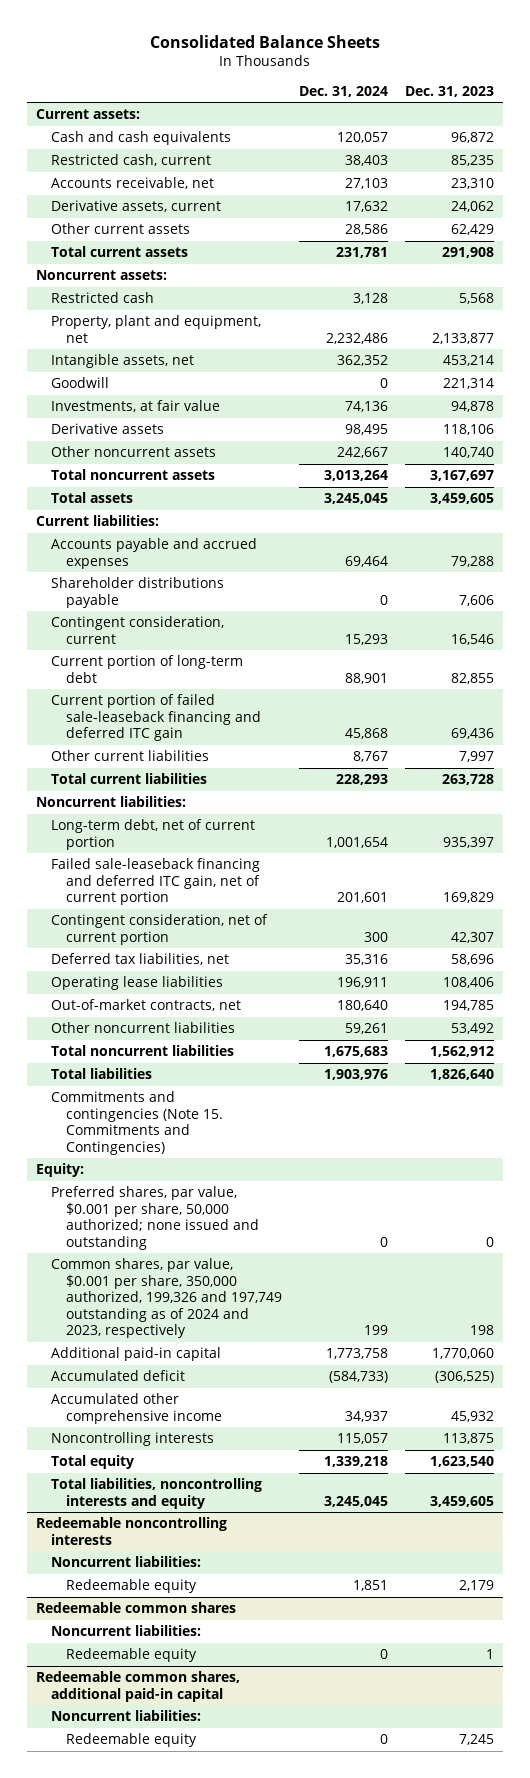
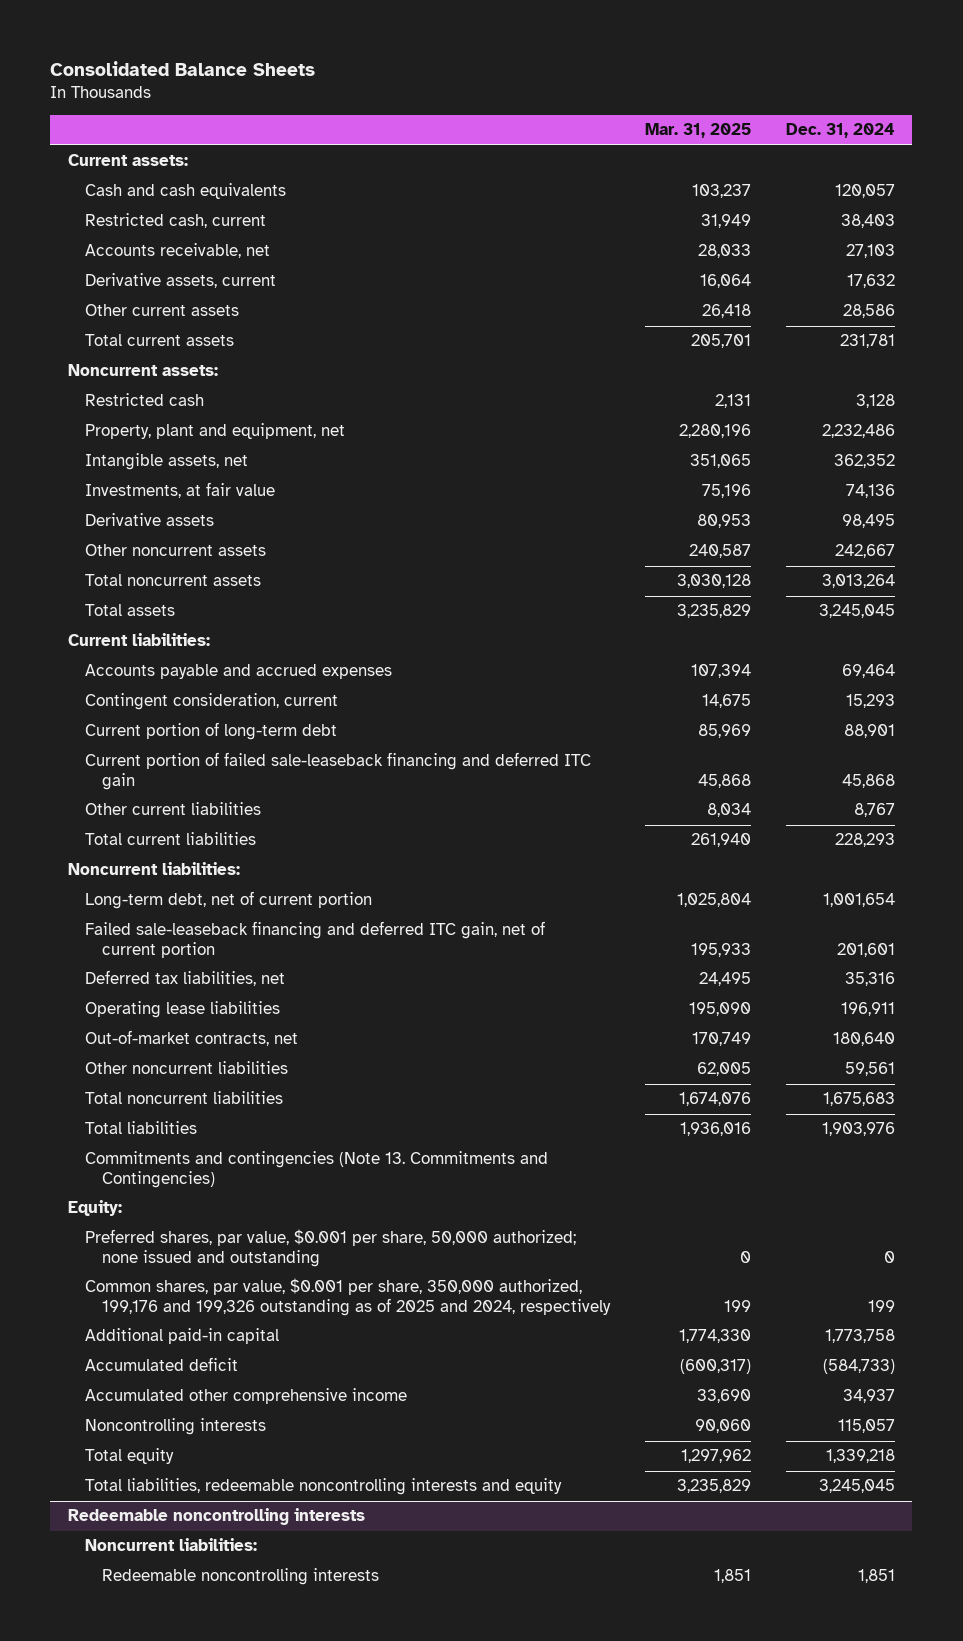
[405,85,495,97] Dec. 31, 2023 -> none
none -> [644,123,751,139] Mar. 31, 2025
[51,377,110,389] Goodwill -> none
[51,577,225,608] Shareholder distributions payable -> none
[51,914,269,945] Contingent consideration, net of current portion -> none
[345,1023,389,1035] 59,261 -> [844,1062,895,1077] 59,561
[51,1091,224,1155] Commitments and contingencies (Note 15. Commitments and Contingencies) -> [84,1151,548,1188] Commitments and contingencies (Note 13. Commitments and Contingencies)
[51,1258,283,1339] Common shares, par value, $0.001 per share, 350,000 authorized, 199,326 and 197,749 outstanding as of 2024 and 2023, respectively -> [84,1278,611,1316] Common shares, par value, $0.001 per share, 350,000 authorized, 199,176 and 199,326 outstanding as of 2025 and 2024, respectively
[51,1478,263,1509] Total liabilities, noncontrolling interests and equity -> [84,1478,562,1496] Total liabilities, redeemable noncontrolling interests and equity
[35,1602,236,1614] Redeemable common shares -> none
[51,1625,202,1637] Noncurrent liabilities: -> none
[66,1648,198,1663] Redeemable equity -> none
[35,1671,240,1702] Redeemable common shares, additional paid-in capital -> none
[51,1710,202,1722] Noncurrent liabilities: -> none
[66,1733,198,1748] Redeemable equity -> none
[66,1579,198,1594] Redeemable equity -> [101,1568,379,1586] Redeemable noncontrolling interests

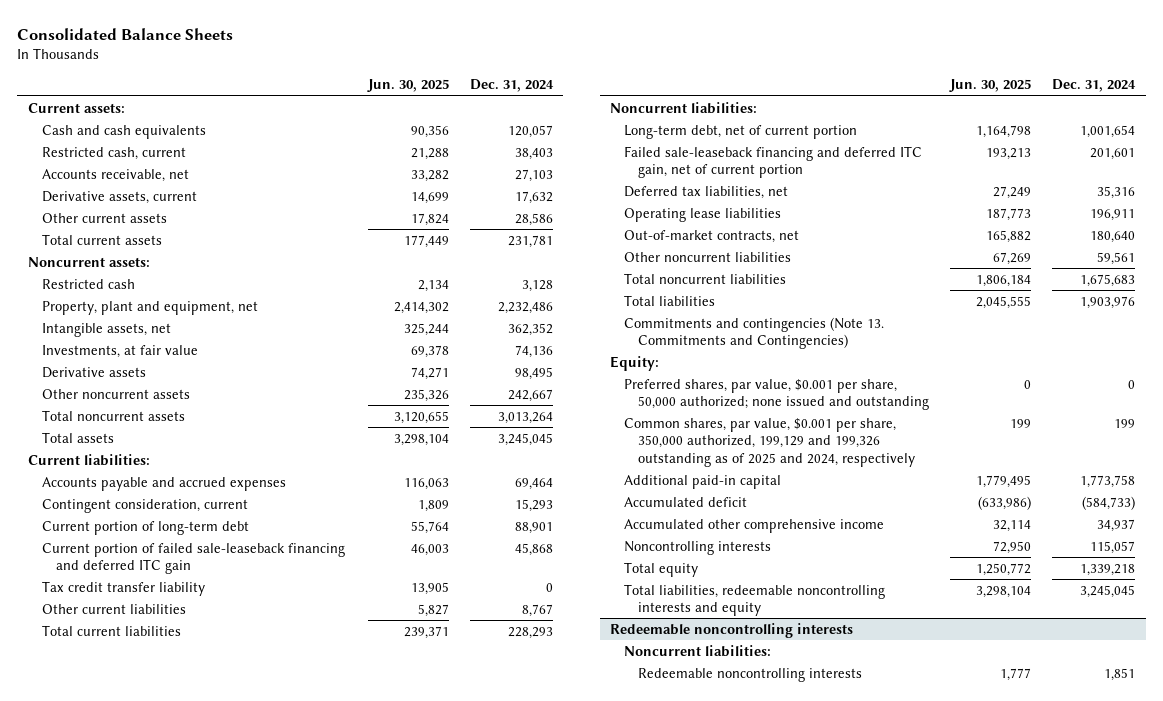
[644,123,751,139] Mar. 31, 2025 -> none
none -> [366,79,449,93] Jun. 30, 2025
none -> [41,580,205,596] Tax credit transfer liability
[84,1278,611,1316] Common shares, par value, $0.001 per share, 350,000 authorized, 199,176 and 199,326 outstanding as of 2025 and 2024, respectively -> [624,417,916,467] Common shares, par value, $0.001 per share, 350,000 authorized, 199,129 and 199,326 outstanding as of 2025 and 2024, respectively

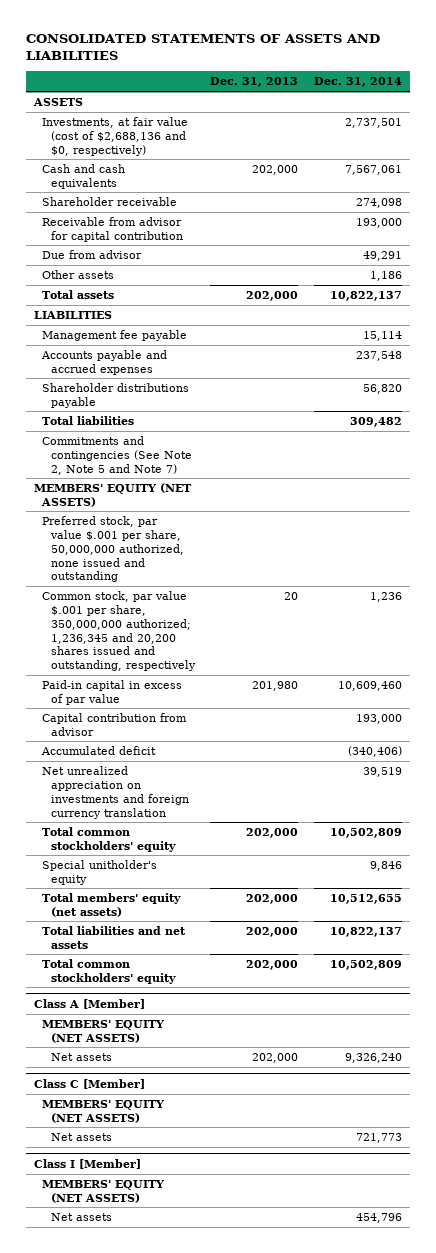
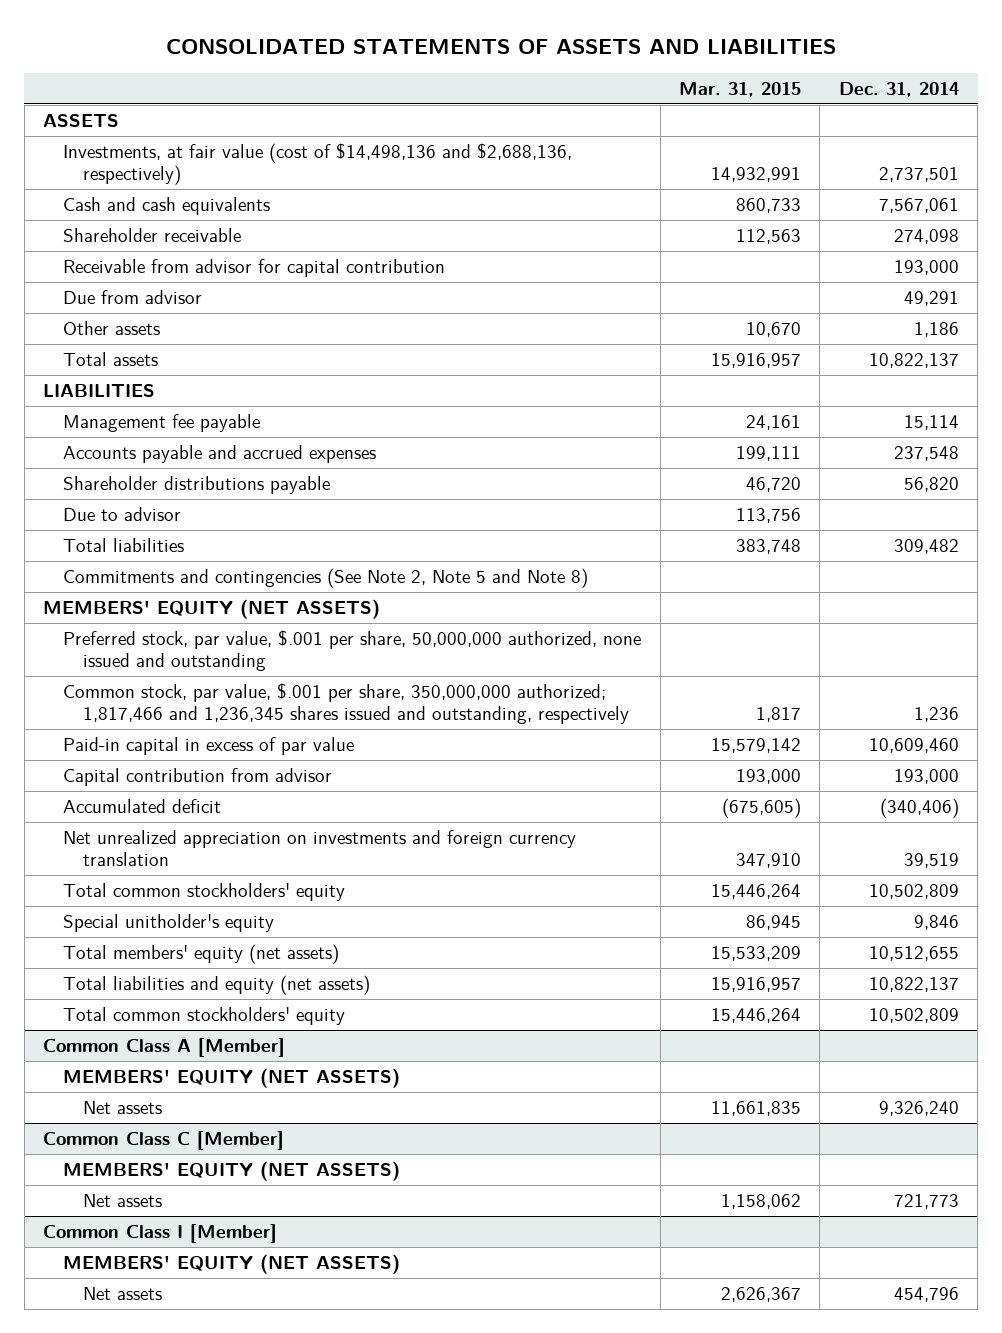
[210,77,299,88] Dec. 31, 2013 -> none
none -> [678,81,801,97] Mar. 31, 2015
[42,116,189,156] Investments, at fair value (cost of $2,688,136 and $0, respectively) -> [63,142,573,185] Investments, at fair value (cost of $14,498,136 and $2,688,136, respectively)
none -> [63,506,182,521] Due to advisor
[42,435,192,475] Commitments and contingencies (See Note 2, Note 5 and Note 7) -> [63,567,589,588] Commitments and contingencies (See Note 2, Note 5 and Note 8)
[42,515,184,583] Preferred stock, par value $.001 per share, 50,000,000 authorized, none issued and outstanding -> [63,629,642,671] Preferred stock, par value, $.001 per share, 50,000,000 authorized, none issued and outstanding
[42,590,196,672] Common stock, par value $.001 per share, 350,000,000 authorized; 1,236,345 and 20,200 shares issued and outstanding, respectively -> [63,682,630,724] Common stock, par value, $.001 per share, 350,000,000 authorized; 1,817,466 and 1,236,345 shares issued and outstanding, respectively
[42,925,187,949] Total liabilities and net assets -> [63,974,371,995] Total liabilities and equity (net assets)
[34,998,146,1009] Class A [Member] -> [43,1037,286,1057] Common Class A [Member]
[34,1078,146,1089] Class C [Member] -> [43,1130,285,1150] Common Class C [Member]
[34,1158,142,1169] Class I [Member] -> [43,1223,278,1243] Common Class I [Member]

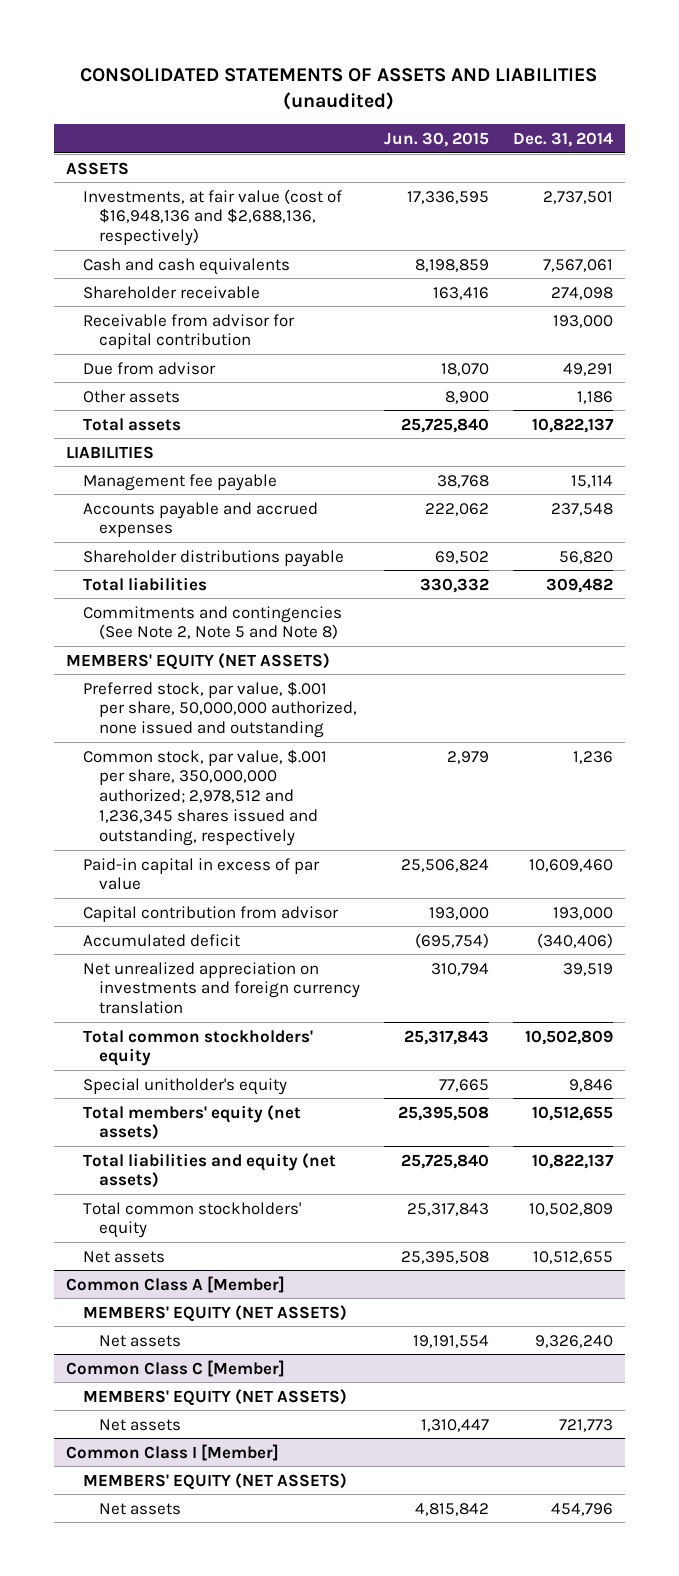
[165,38,836,54] CONSOLIDATED STATEMENTS OF ASSETS AND LIABILITIES -> [80,67,598,111] CONSOLIDATED STATEMENTS OF ASSETS AND LIABILITIES (unaudited)
[678,81,801,97] Mar. 31, 2015 -> none
none -> [383,131,489,147] Jun. 30, 2015
[63,142,573,185] Investments, at fair value (cost of $14,498,136 and $2,688,136, respectively) -> [82,188,342,247] Investments, at fair value (cost of $16,948,136 and $2,688,136, respectively)
[63,506,182,521] Due to advisor -> none
[63,682,630,724] Common stock, par value, $.001 per share, 350,000,000 authorized; 1,817,466 and 1,236,345 shares issued and outstanding, respectively -> [82,748,327,846] Common stock, par value, $.001 per share, 350,000,000 authorized; 2,978,512 and 1,236,345 shares issued and outstanding, respectively
none -> [82,1250,165,1263] Net assets

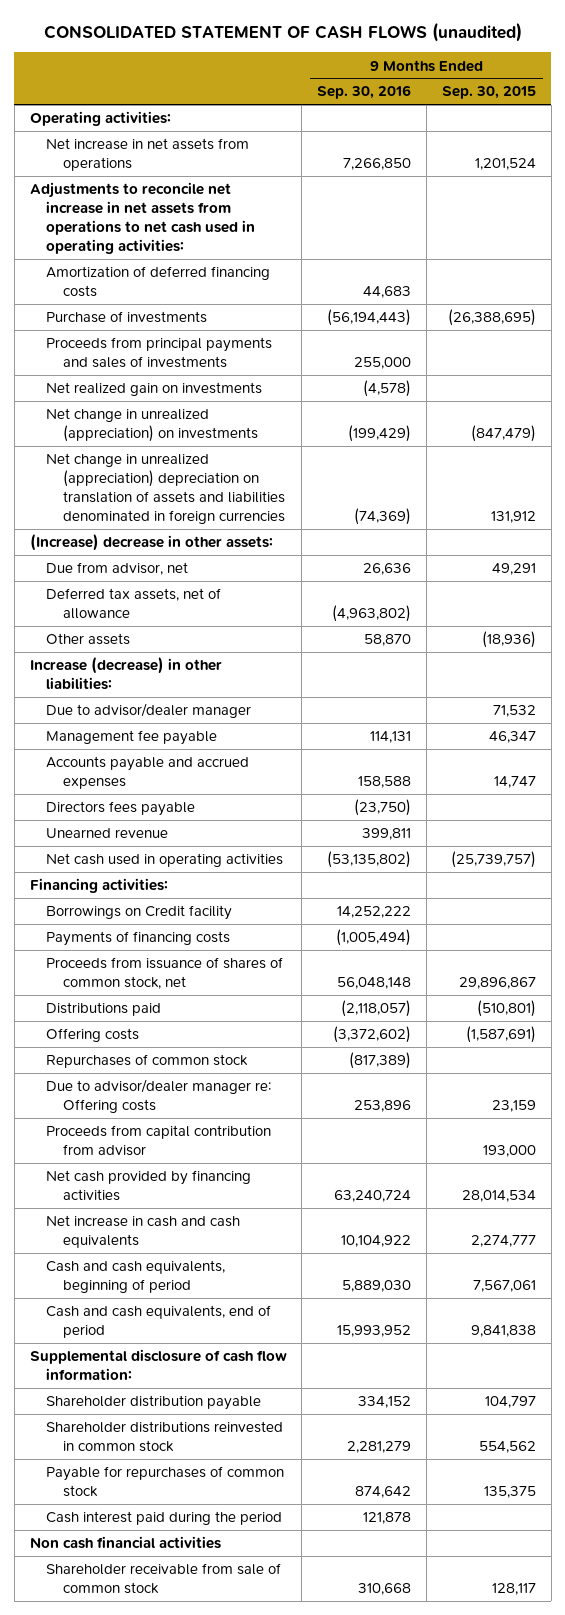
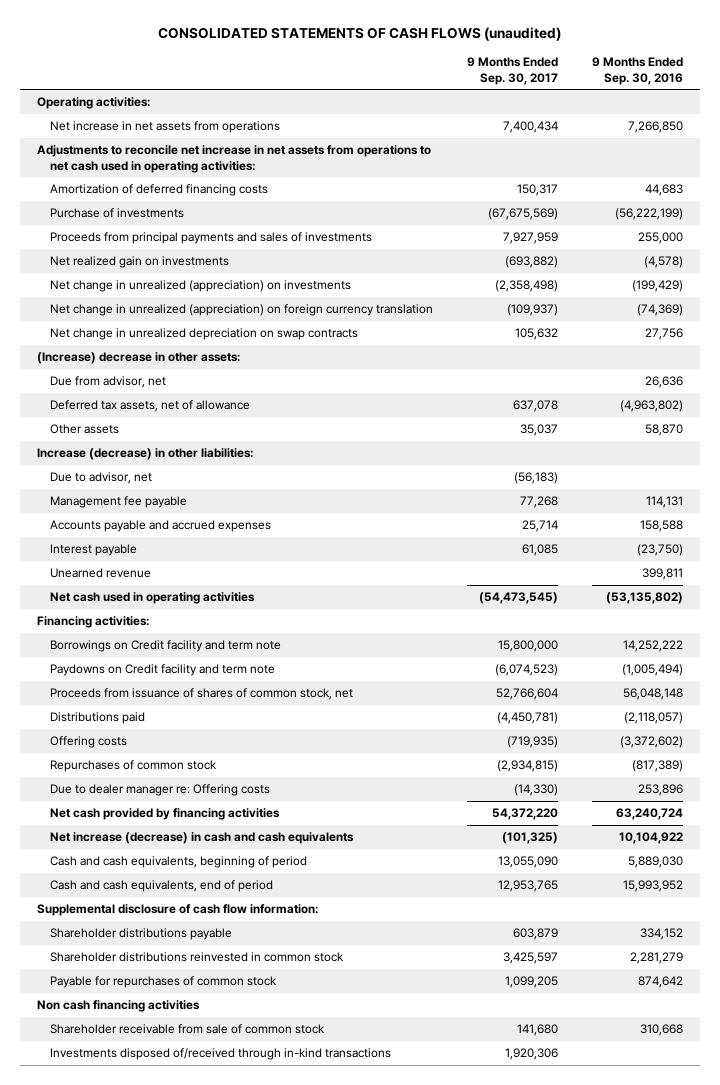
[43,21,522,42] CONSOLIDATED STATEMENT OF CASH FLOWS (unaudited) -> [157,27,561,42] CONSOLIDATED STATEMENTS OF CASH FLOWS (unaudited)
[441,86,536,100] Sep. 30, 2015 -> none
none -> [467,57,559,85] 9 Months Ended Sep. 30, 2017
[327,309,412,327] (56,194,443) -> [615,208,684,221] (56,222,199)
[46,453,285,525] Net change in unrealized (appreciation) depreciation on translation of assets and liabilities denominated in foreign currencies -> [50,304,434,317] Net change in unrealized (appreciation) on foreign currency translation
none -> [50,328,359,341] Net change in unrealized depreciation on swap contracts
[46,703,252,719] Due to advisor/dealer manager -> [50,472,153,485] Due to advisor, net
[46,801,196,817] Directors fees payable -> [50,544,138,557] Interest payable
[46,905,233,921] Borrowings on Credit facility -> [50,640,282,653] Borrowings on Credit facility and term note
[46,931,231,947] Payments of financing costs -> [50,664,276,677] Paydowns on Credit facility and term note
[46,1125,272,1157] Proceeds from capital contribution from advisor -> none
[46,1079,272,1114] Due to advisor/dealer manager re: Offering costs -> [50,784,271,797] Due to dealer manager re: Offering costs
[46,1215,241,1249] Net increase in cash and cash equivalents -> [50,832,355,845] Net increase (decrease) in cash and cash equivalents
[46,1395,262,1411] Shareholder distribution payable -> [50,928,233,941] Shareholder distributions payable
[46,1511,283,1526] Cash interest paid during the period -> none
[29,1536,221,1550] Non cash financial activities -> [36,1000,200,1013] Non cash financing activities
none -> [50,1048,392,1061] Investments disposed of/received through in-kind transactions

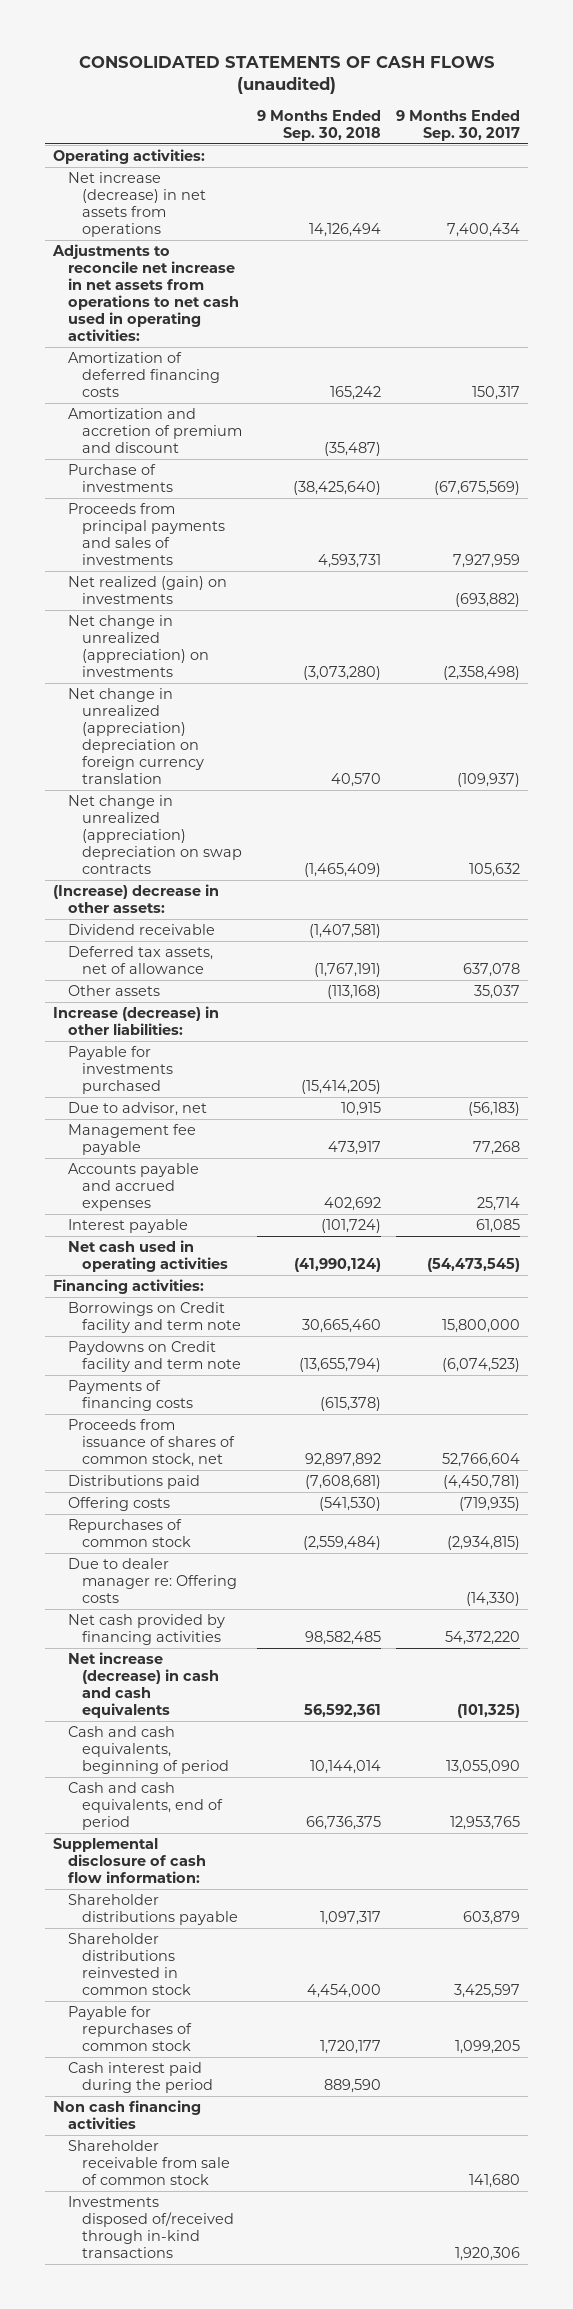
[592,57,684,85] 9 Months Ended Sep. 30, 2016 -> none
none -> [257,109,382,141] 9 Months Ended Sep. 30, 2018
[50,121,281,134] Net increase in net assets from operations -> [67,171,207,237] Net increase (decrease) in net assets from operations
none -> [67,407,243,453] Amortization and accretion of premium and discount
[50,256,230,269] Net realized gain on investments -> [67,575,227,604] Net realized (gain) on investments
[50,304,434,317] Net change in unrealized (appreciation) on foreign currency translation -> [67,687,205,784] Net change in unrealized (appreciation) depreciation on foreign currency translation
[50,328,359,341] Net change in unrealized depreciation on swap contracts -> [67,794,243,874] Net change in unrealized (appreciation) depreciation on swap contracts
[50,376,167,389] Due from advisor, net -> none
none -> [67,923,215,935] Dividend receivable
none -> [67,1045,174,1094] Payable for investments purchased
[50,568,152,579] Unearned revenue -> none
none -> [67,1379,194,1411] Payments of financing costs
none -> [67,2061,214,2093] Cash interest paid during the period

